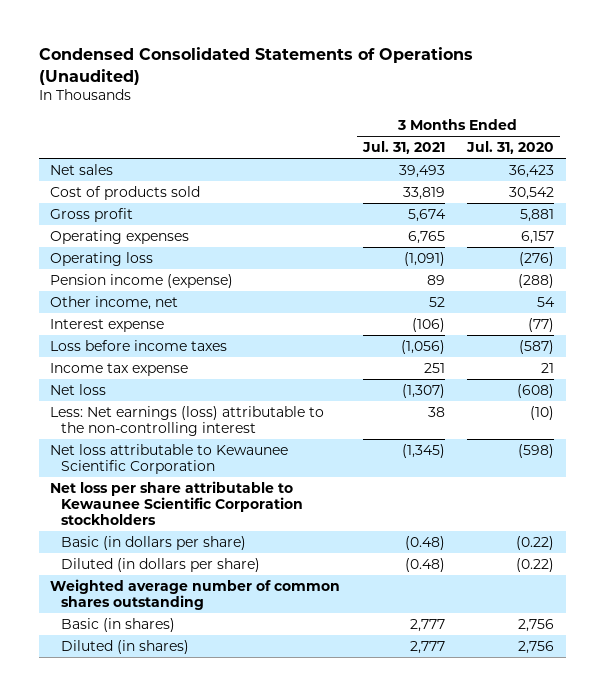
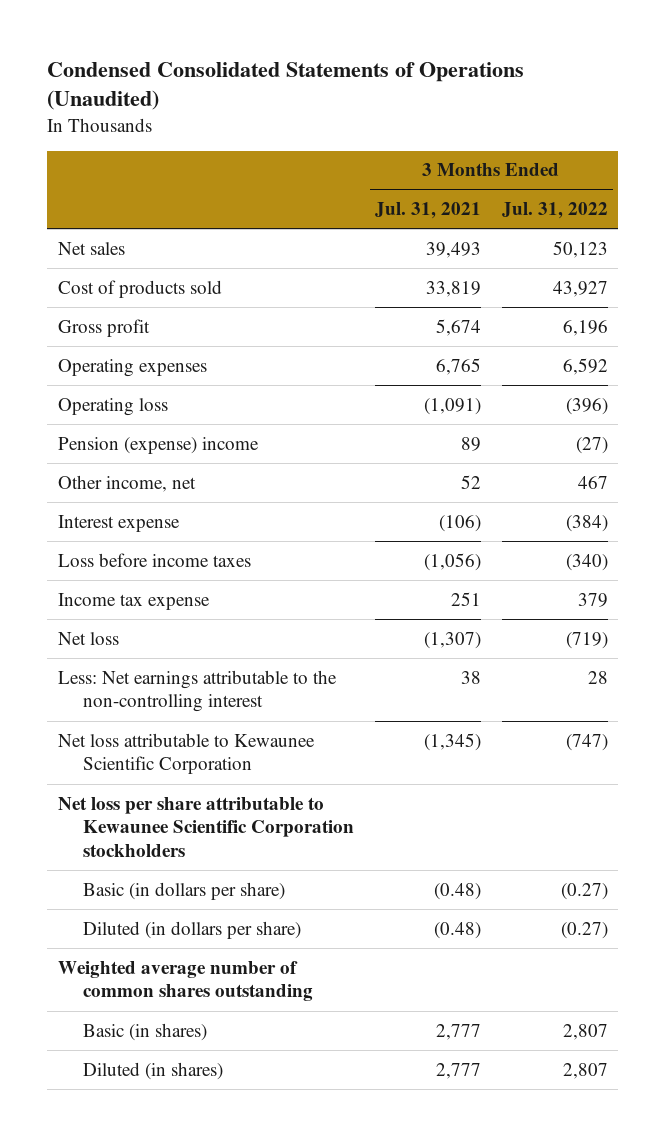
[466,141,555,155] Jul. 31, 2020 -> none
none -> [501,202,608,220] Jul. 31, 2022
[49,273,233,288] Pension income (expense) -> [57,436,259,454] Pension (expense) income
[49,405,324,437] Less: Net earnings (loss) attributable to the non-controlling interest -> [57,669,337,713] Less: Net earnings attributable to the non-controlling interest

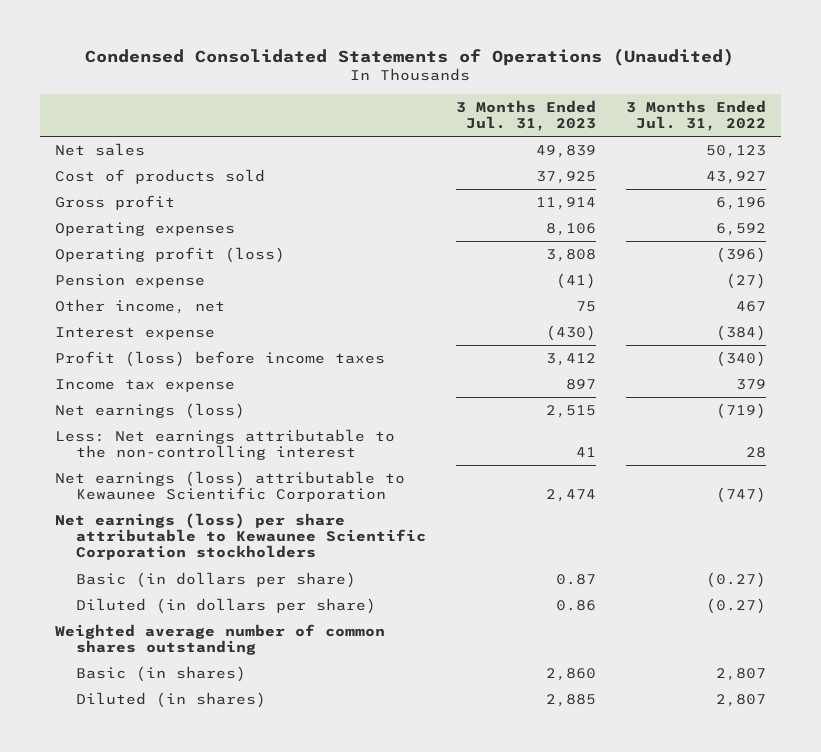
[374,202,481,220] Jul. 31, 2021 -> none
none -> [456,99,597,132] 3 Months Ended Jul. 31, 2023
[57,397,168,416] Operating loss -> [55,246,286,263] Operating profit (loss)
[57,436,259,454] Pension (expense) income -> [55,273,206,288] Pension expense
[57,552,251,567] Loss before income taxes -> [55,350,386,367] Profit (loss) before income taxes
[57,631,119,645] Net loss -> [55,402,246,419] Net earnings (loss)
[57,732,315,775] Net loss attributable to Kewaunee Scientific Corporation -> [55,470,406,503] Net earnings (loss) attributable to Kewaunee Scientific Corporation
[57,796,354,858] Net loss per share attributable to Kewaunee Scientific Corporation stockholders -> [55,512,427,561] Net earnings (loss) per share attributable to Kewaunee Scientific Corporation stockholders

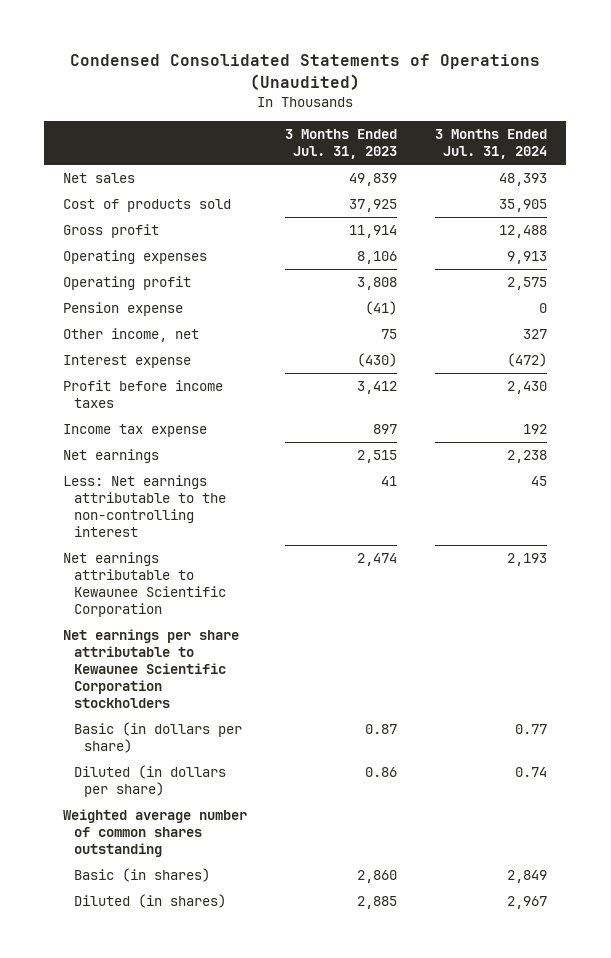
[625,99,766,132] 3 Months Ended Jul. 31, 2022 -> none
none -> [435,129,548,160] 3 Months Ended Jul. 31, 2024
[55,246,286,263] Operating profit (loss) -> [63,276,192,291] Operating profit
[55,350,386,367] Profit (loss) before income taxes -> [63,380,224,409] Profit before income taxes
[55,402,246,419] Net earnings (loss) -> [63,449,160,464] Net earnings
[55,470,406,503] Net earnings (loss) attributable to Kewaunee Scientific Corporation -> [63,552,226,618] Net earnings attributable to Kewaunee Scientific Corporation
[55,512,427,561] Net earnings (loss) per share attributable to Kewaunee Scientific Corporation stockholders -> [63,629,240,709] Net earnings per share attributable to Kewaunee Scientific Corporation stockholders

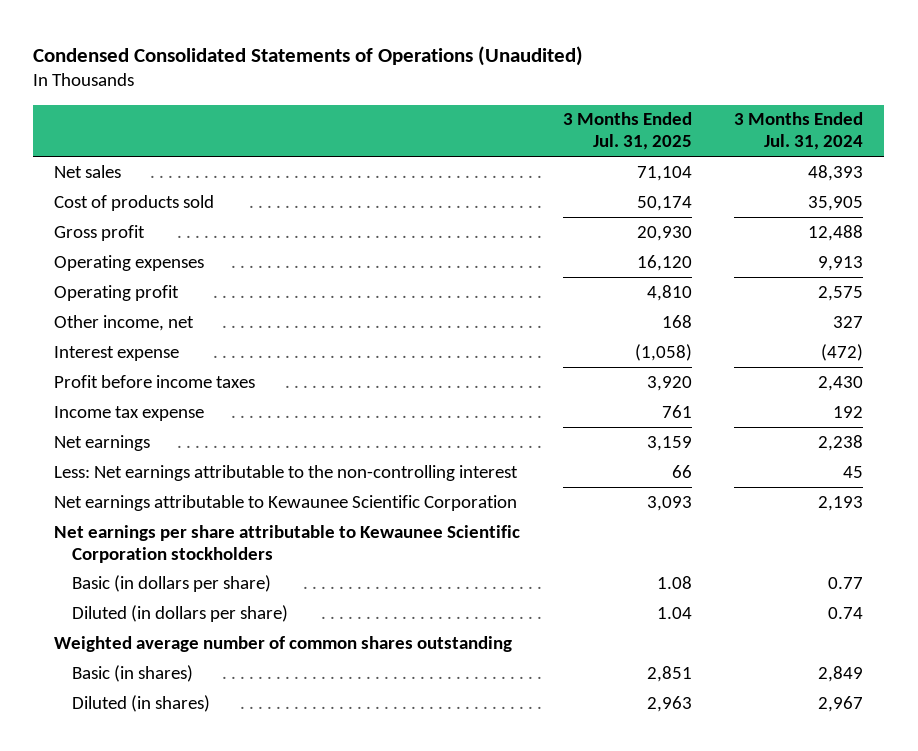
[285,129,398,160] 3 Months Ended Jul. 31, 2023 -> none
none -> [562,112,692,151] 3 Months Ended Jul. 31, 2025
[63,302,184,317] Pension expense -> none

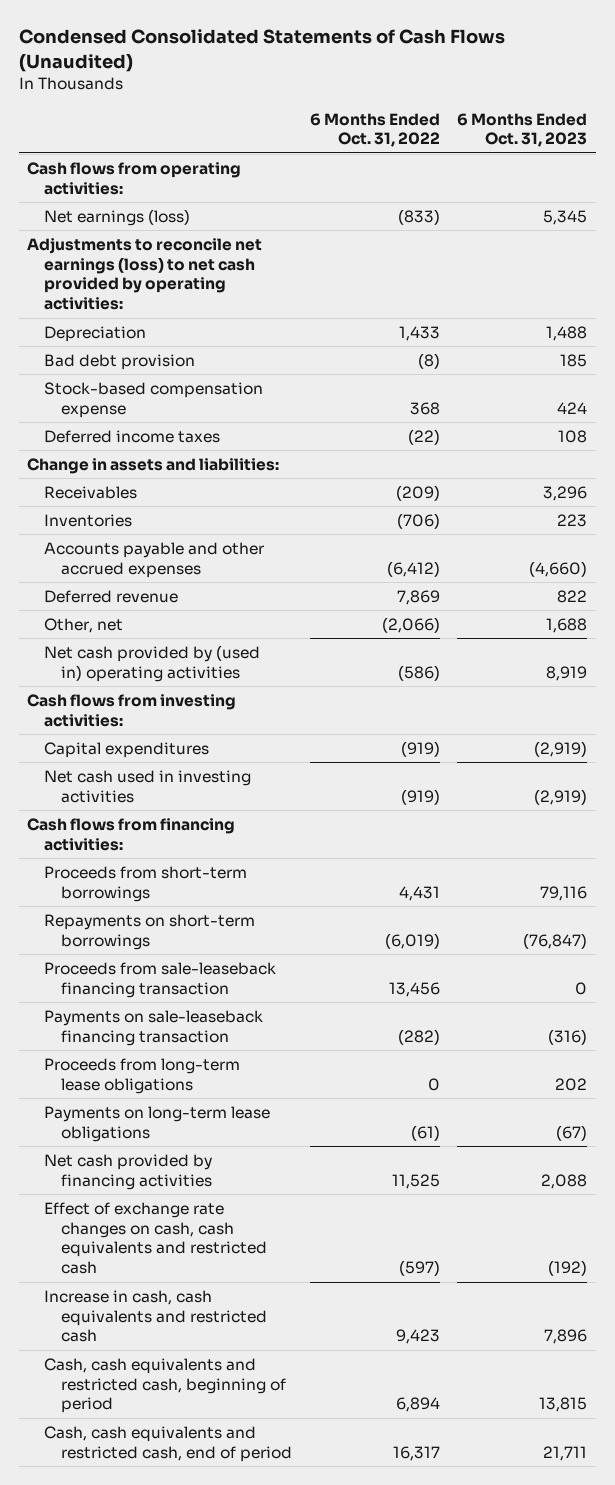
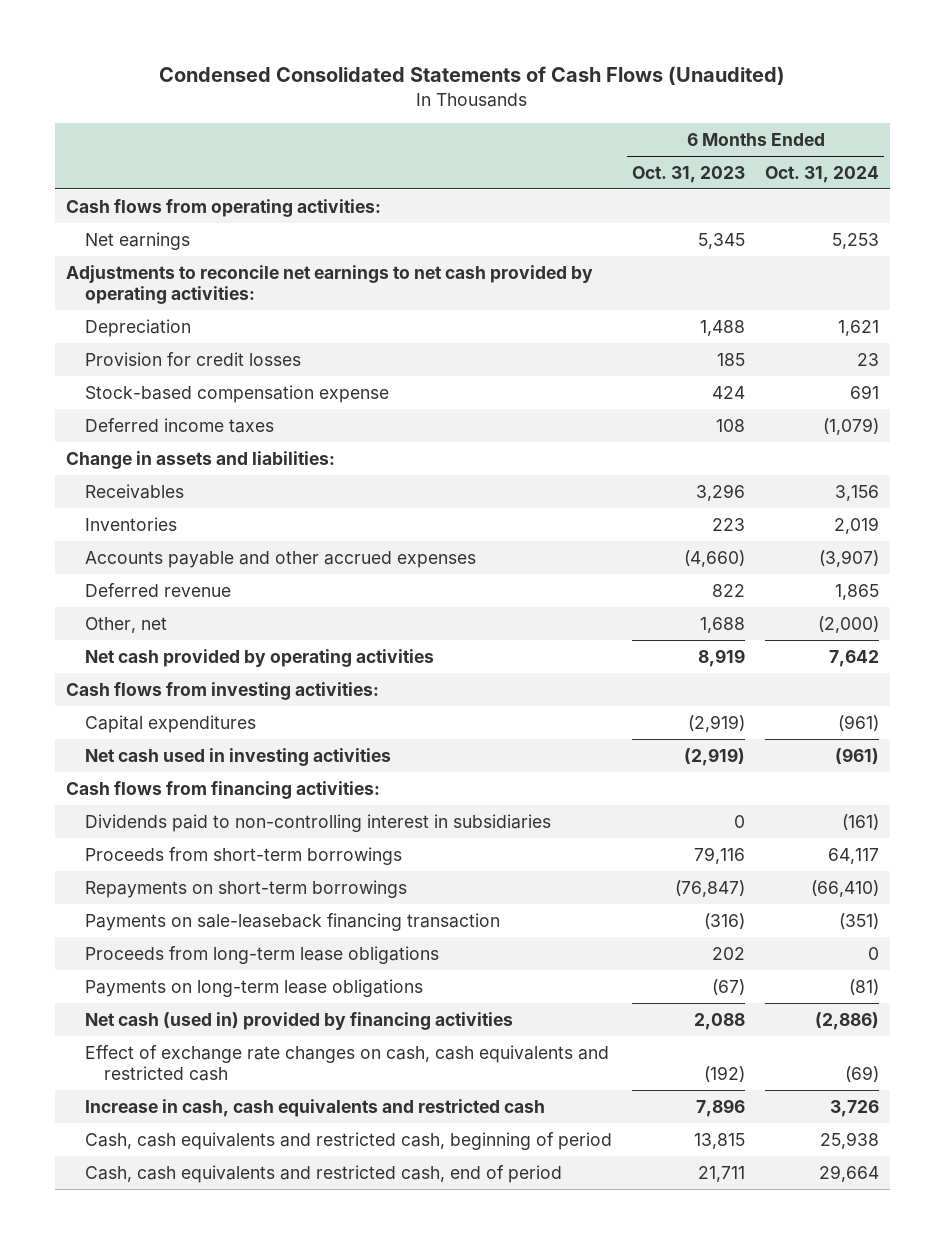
[309,112,440,148] 6 Months Ended Oct. 31, 2022 -> none
none -> [765,165,880,183] Oct. 31, 2024
[44,208,191,226] Net earnings (loss) -> [84,231,190,250] Net earnings
[27,237,263,311] Adjustments to reconcile net earnings (loss) to net cash provided by operating activities: -> [65,264,593,304] Adjustments to reconcile net earnings to net cash provided by operating activities:
[44,353,196,370] Bad debt provision -> [84,351,301,366] Provision for credit losses
[44,644,261,682] Net cash provided by (used in) operating activities -> [84,648,434,667] Net cash provided by operating activities
none -> [84,813,551,832] Dividends paid to non-controlling interest in subsidiaries
[44,961,277,998] Proceeds from sale-leaseback financing transaction -> none
[44,1153,213,1190] Net cash provided by financing activities -> [84,1011,513,1030] Net cash (used in) provided by financing activities

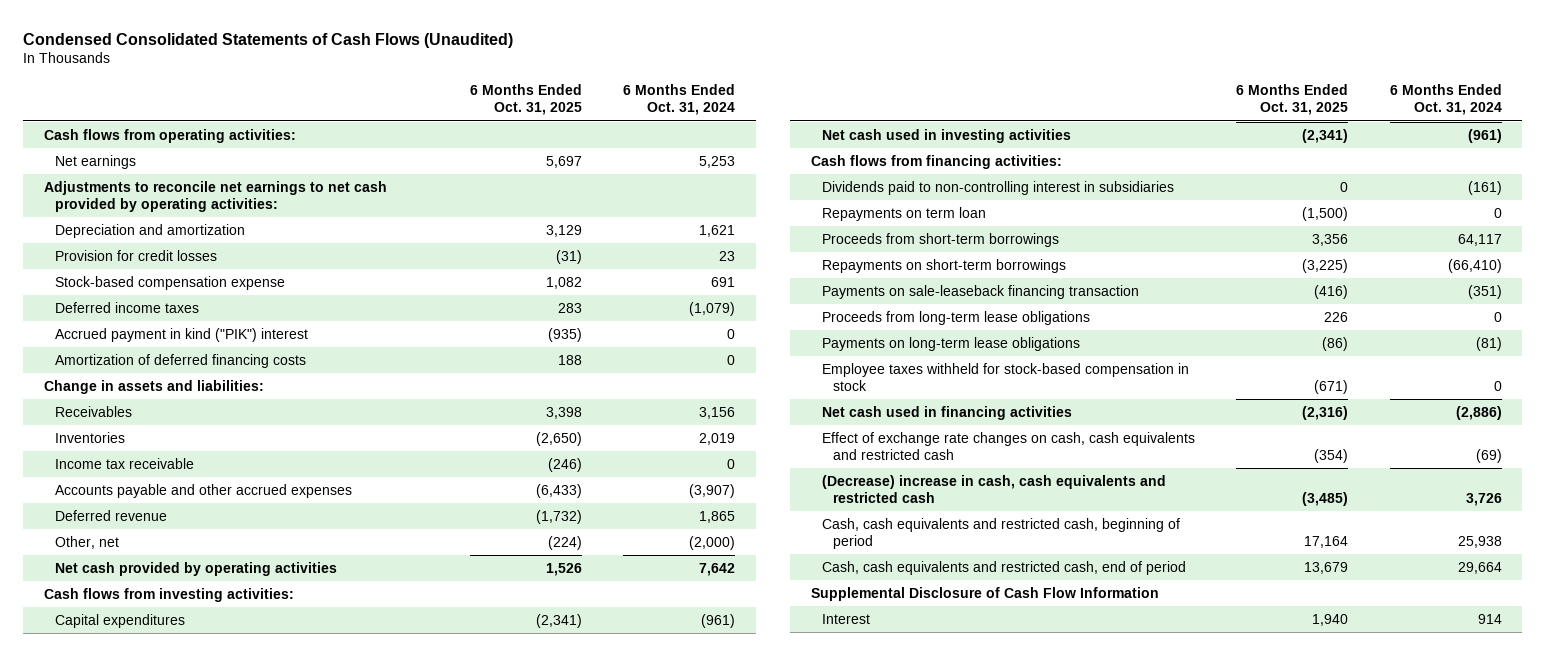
[631,165,745,183] Oct. 31, 2023 -> none
none -> [469,84,582,116] 6 Months Ended Oct. 31, 2025
[84,318,191,337] Depreciation -> [55,224,246,239] Depreciation and amortization
none -> [55,328,309,343] Accrued payment in kind ("PIK") interest
none -> [55,354,307,369] Amortization of deferred financing costs
none -> [55,458,195,470] Income tax receivable
none -> [822,207,987,222] Repayments on term loan
none -> [822,363,1190,391] Employee taxes withheld for stock-based compensation in stock
[84,1011,513,1030] Net cash (used in) provided by financing activities -> [822,406,1073,421] Net cash used in financing activities
[84,1098,545,1117] Increase in cash, cash equivalents and restricted cash -> [822,475,1167,503] (Decrease) increase in cash, cash equivalents and restricted cash
none -> [810,587,1159,602] Supplemental Disclosure of Cash Flow Information
none -> [822,614,871,625] Interest

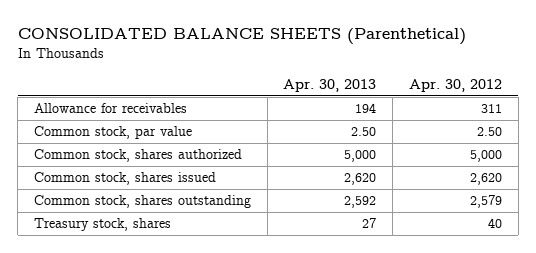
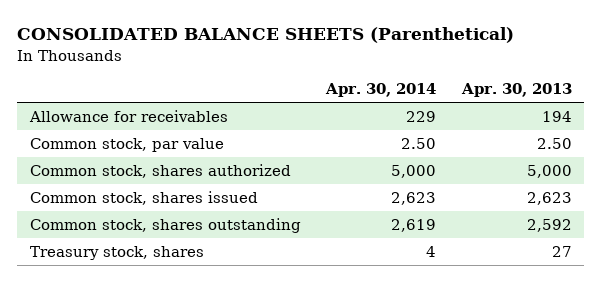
[408,78,502,92] Apr. 30, 2012 -> none
none -> [325,83,437,98] Apr. 30, 2014
[344,173,377,186] 2,620 -> [526,191,572,205] 2,623

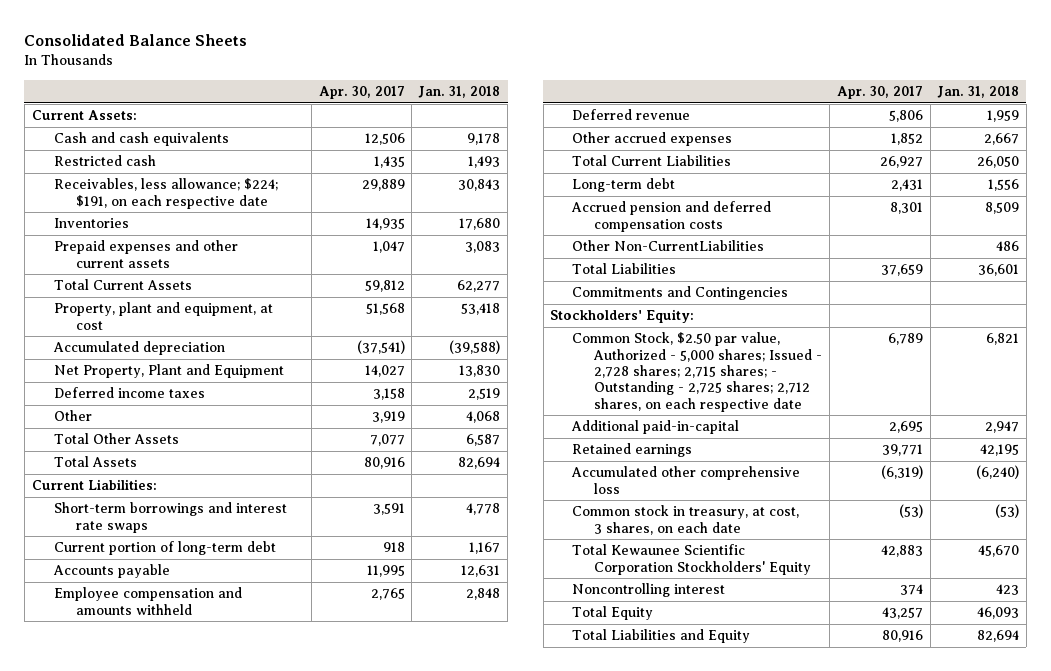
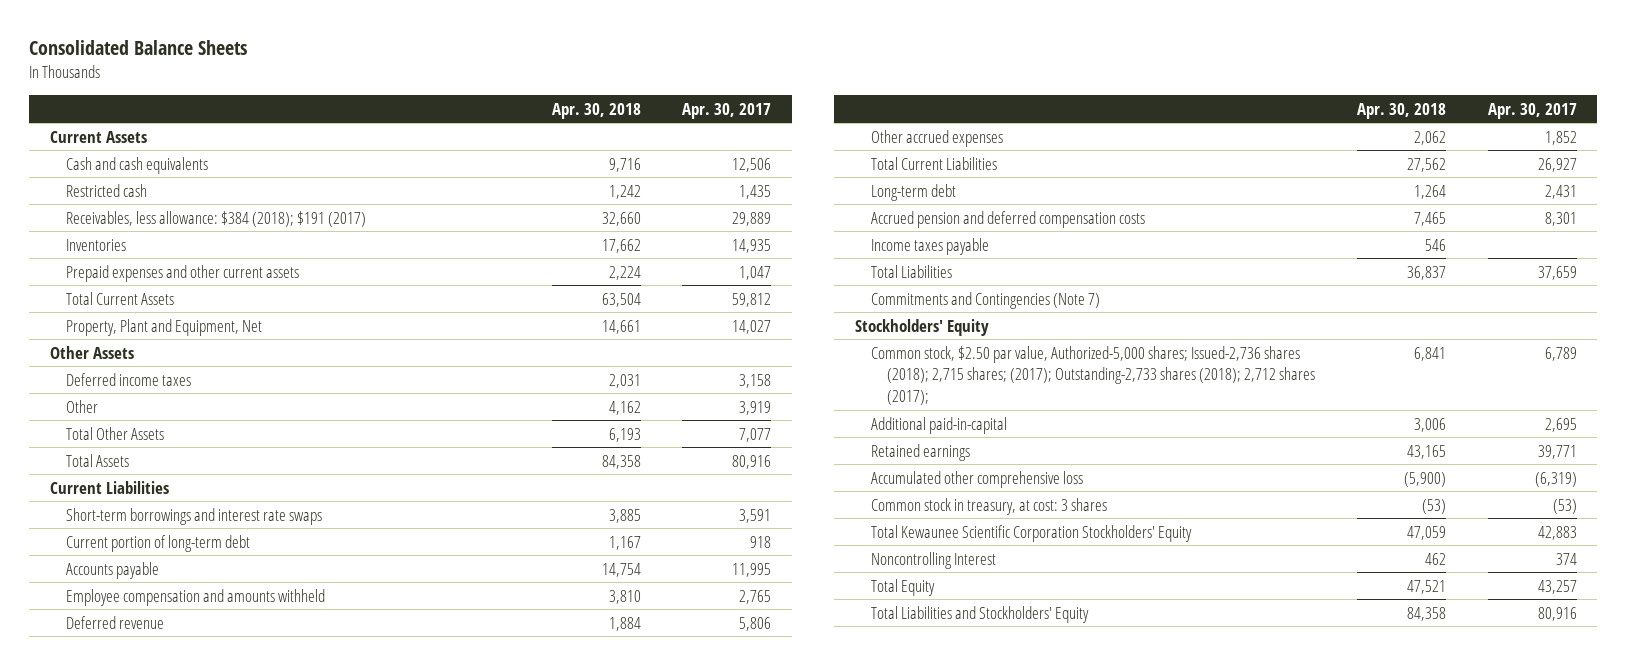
[418,85,501,98] Jan. 31, 2018 -> none
none -> [551,102,641,119] Apr. 30, 2018
[31,110,137,121] Current Assets: -> [49,130,147,143] Current Assets
[53,178,278,209] Receivables, less allowance; $224; $191, on each respective date -> [66,210,367,227] Receivables, less allowance: $384 (2018); $191 (2017)
[53,302,273,330] Property, plant and equipment, at cost -> none
[52,341,225,356] Accumulated depreciation -> none
[53,364,284,379] Net Property, Plant and Equipment -> [66,318,263,336] Property, Plant and Equipment, Net
none -> [49,345,134,359] Other Assets
[31,479,157,491] Current Liabilities: -> [49,480,169,494] Current Liabilities
[572,240,765,252] Other Non-CurrentLiabilities -> none
none -> [871,237,990,255] Income taxes payable
[572,286,789,301] Commitments and Contingencies -> [871,291,1101,309] Commitments and Contingencies (Note 7)
[550,309,695,324] Stockholders' Equity: -> [855,318,990,336] Stockholders' Equity
[572,332,823,412] Common Stock, $2.50 par value, Authorized - 5,000 shares; Issued - 2,728 shares; 2,715 shares; - Outstanding - 2,725 shares; 2,712 shares, on each respective date -> [871,345,1316,406] Common stock, $2.50 par value, Authorized-5,000 shares; Issued-2,736 shares (2018); 2,715 shares; (2017); Outstanding-2,733 shares (2018); 2,712 shares (2017);
[572,505,800,535] Common stock in treasury, at cost, 3 shares, on each date -> [871,497,1108,515] Common stock in treasury, at cost: 3 shares
[572,583,726,598] Noncontrolling interest -> [871,551,997,569] Noncontrolling Interest
[572,629,751,644] Total Liabilities and Equity -> [871,605,1090,623] Total Liabilities and Stockholders' Equity

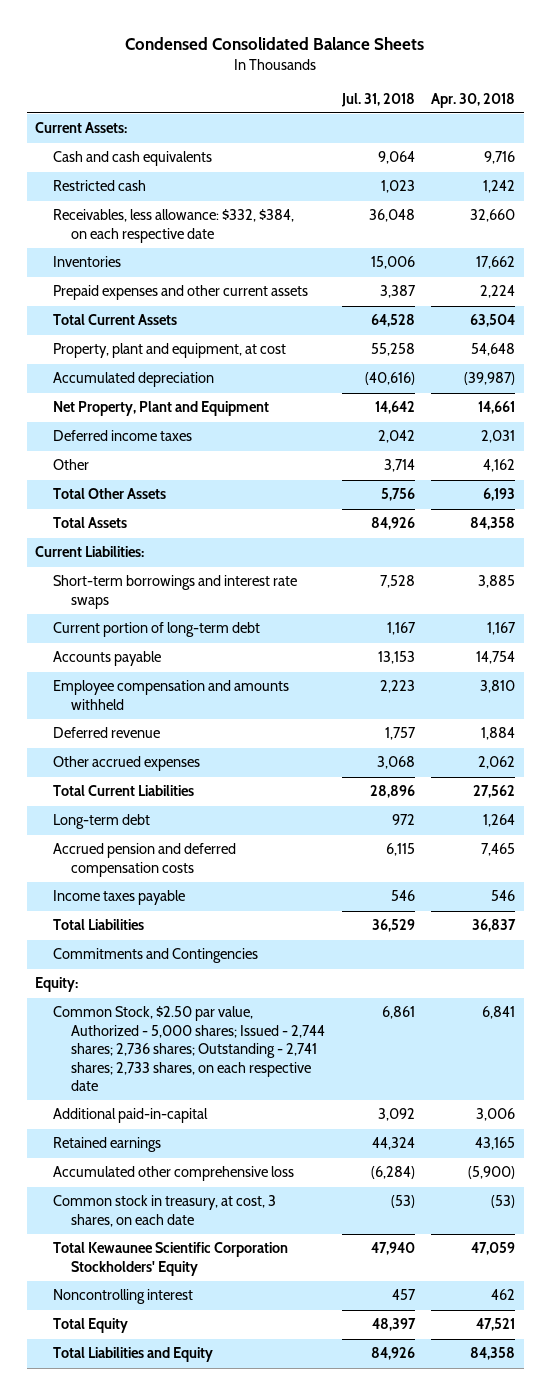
[29,40,248,56] Consolidated Balance Sheets -> [125,36,425,50] Condensed Consolidated Balance Sheets
[682,102,772,119] Apr. 30, 2017 -> none
none -> [340,92,415,107] Jul. 31, 2018
[49,130,147,143] Current Assets -> [35,122,128,134] Current Assets:
[66,210,367,227] Receivables, less allowance: $384 (2018); $191 (2017) -> [53,209,295,243] Receivables, less allowance: $332, $384, on each respective date
[49,345,134,359] Other Assets -> none
none -> [53,343,287,359] Property, plant and equipment, at cost
none -> [53,372,215,388] Accumulated depreciation
[66,318,263,336] Property, Plant and Equipment, Net -> [53,401,270,417] Net Property, Plant and Equipment
[49,480,169,494] Current Liabilities -> [35,546,145,558] Current Liabilities:
[871,291,1101,309] Commitments and Contingencies (Note 7) -> [53,948,259,964] Commitments and Contingencies
[855,318,990,336] Stockholders' Equity -> [35,977,79,993] Equity:
[871,345,1316,406] Common stock, $2.50 par value, Authorized-5,000 shares; Issued-2,736 shares (2018); 2,715 shares; (2017); Outstanding-2,733 shares (2018); 2,712 shares (2017); -> [53,1006,326,1092] Common Stock, $2.50 par value, Authorized - 5,000 shares; Issued - 2,744 shares; 2,736 shares; Outstanding - 2,741 shares; 2,733 shares, on each respective date
[871,497,1108,515] Common stock in treasury, at cost: 3 shares -> [53,1195,277,1227] Common stock in treasury, at cost, 3 shares, on each date
[871,551,997,569] Noncontrolling Interest -> [53,1289,194,1305] Noncontrolling interest
[871,605,1090,623] Total Liabilities and Stockholders' Equity -> [53,1347,214,1363] Total Liabilities and Equity

